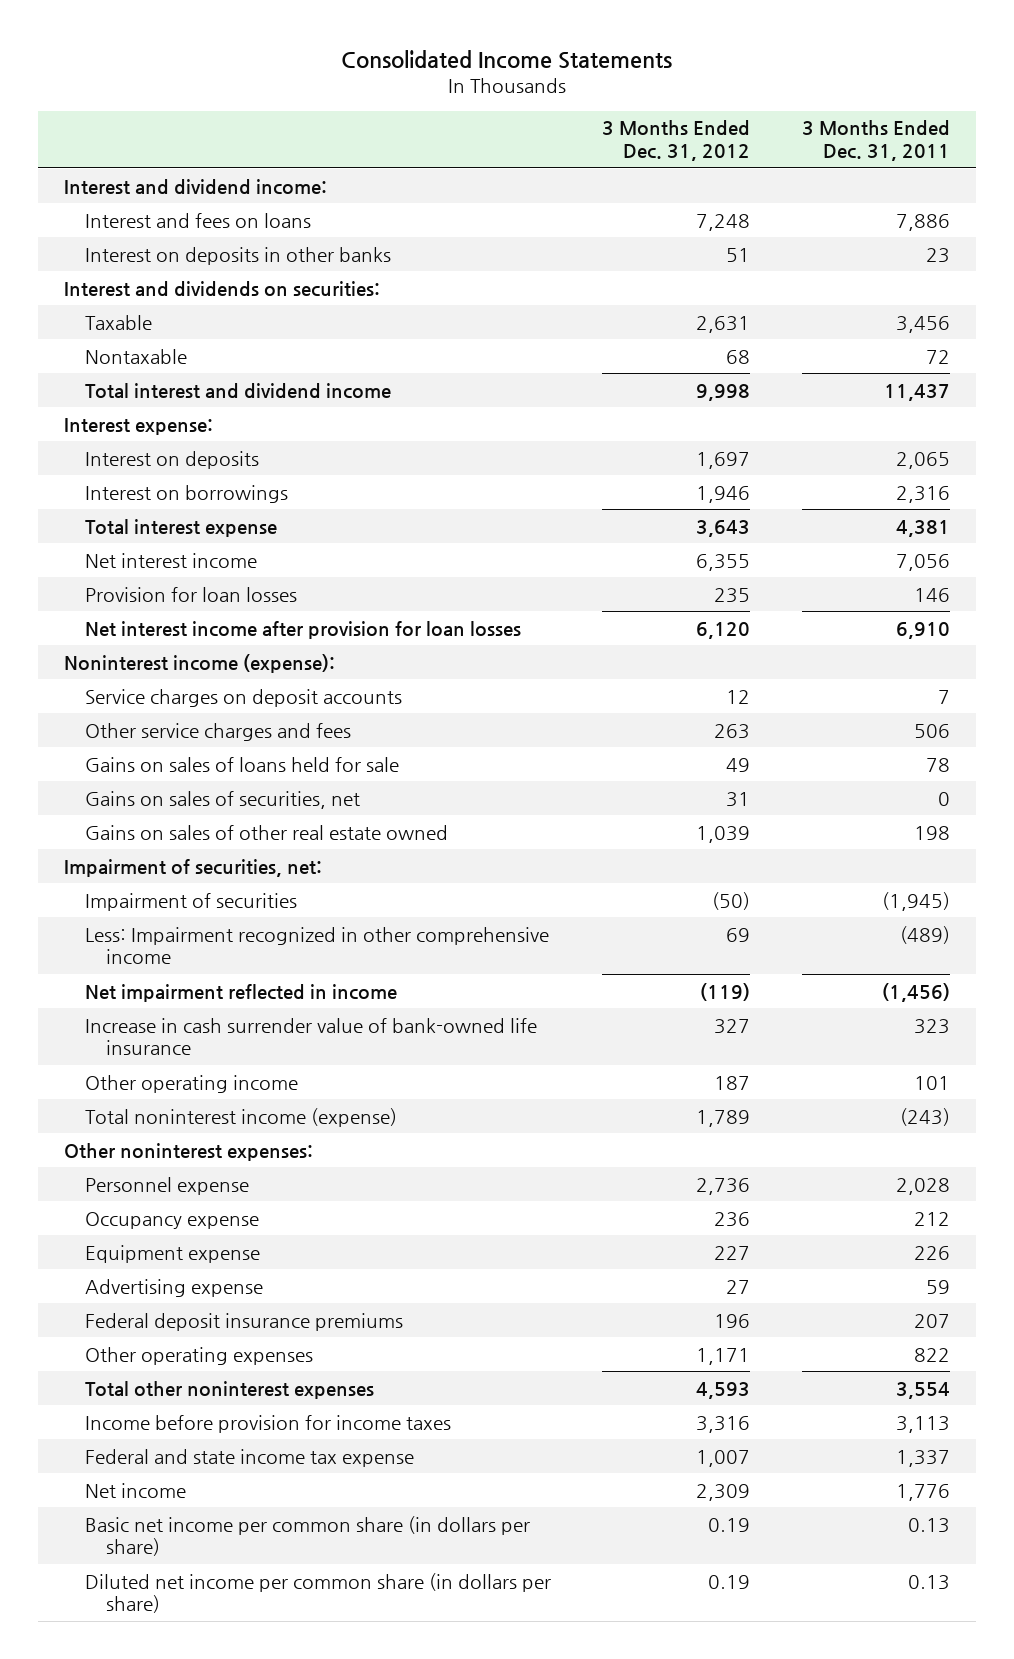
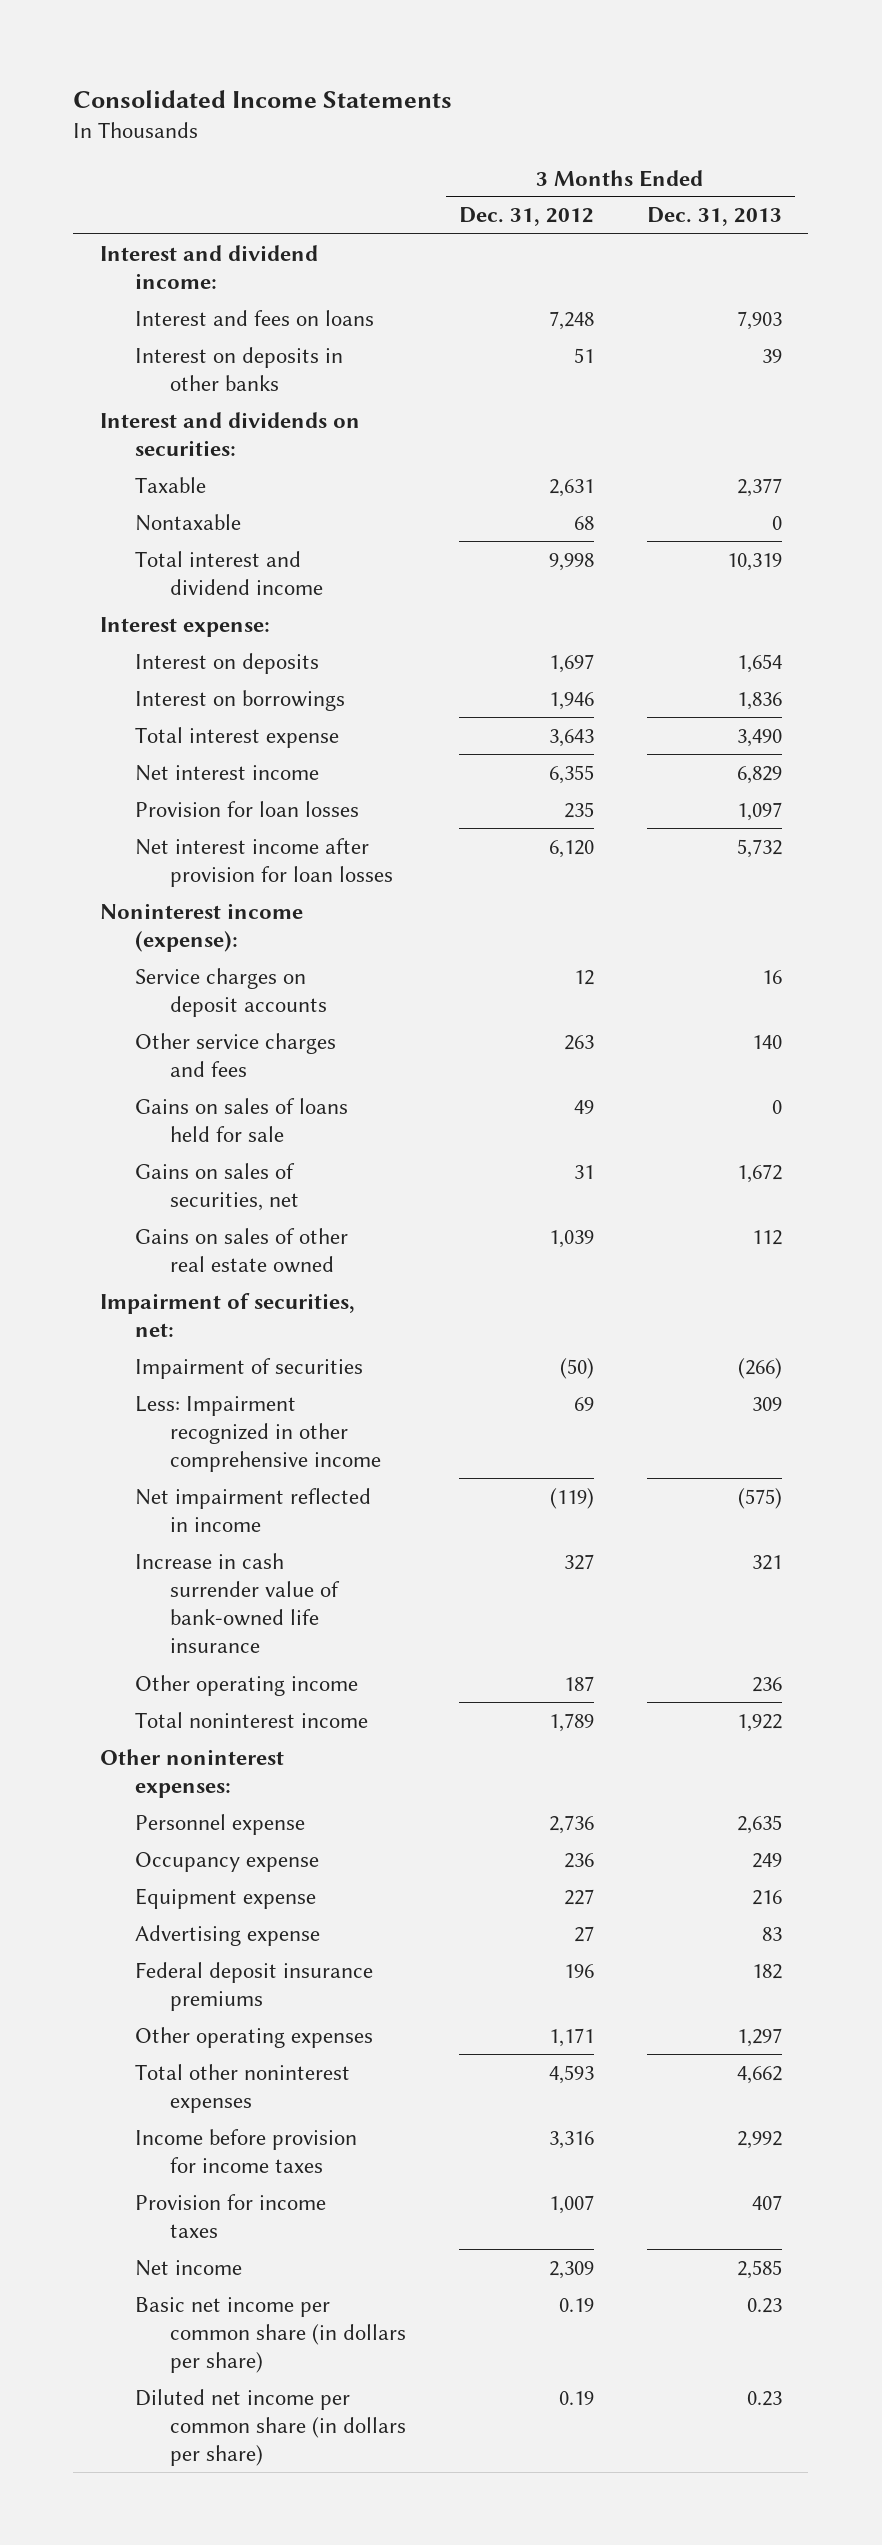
[801,120,950,162] 3 Months Ended Dec. 31, 2011 -> none
none -> [646,207,782,227] Dec. 31, 2013
[85,1107,398,1127] Total noninterest income (expense) -> [134,1711,368,1728] Total noninterest income
[85,1448,415,1467] Federal and state income tax expense -> [134,2193,326,2238] Provision for income taxes

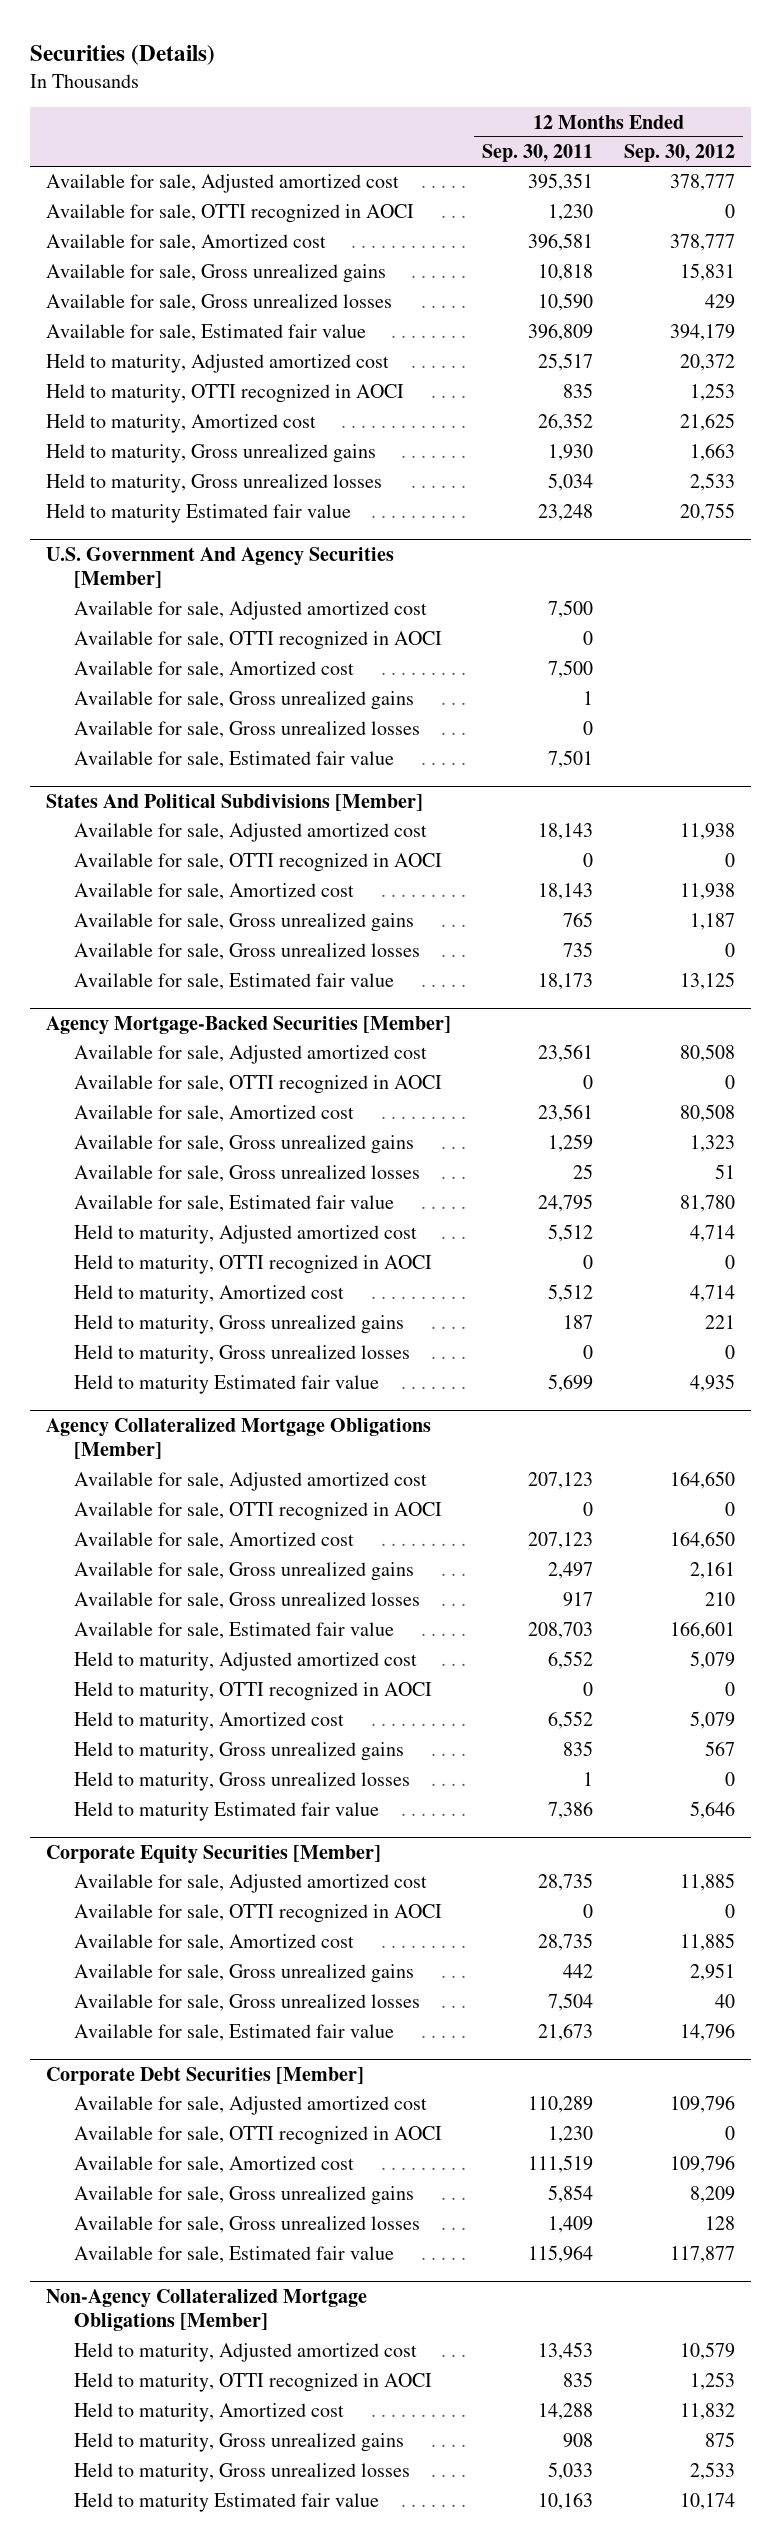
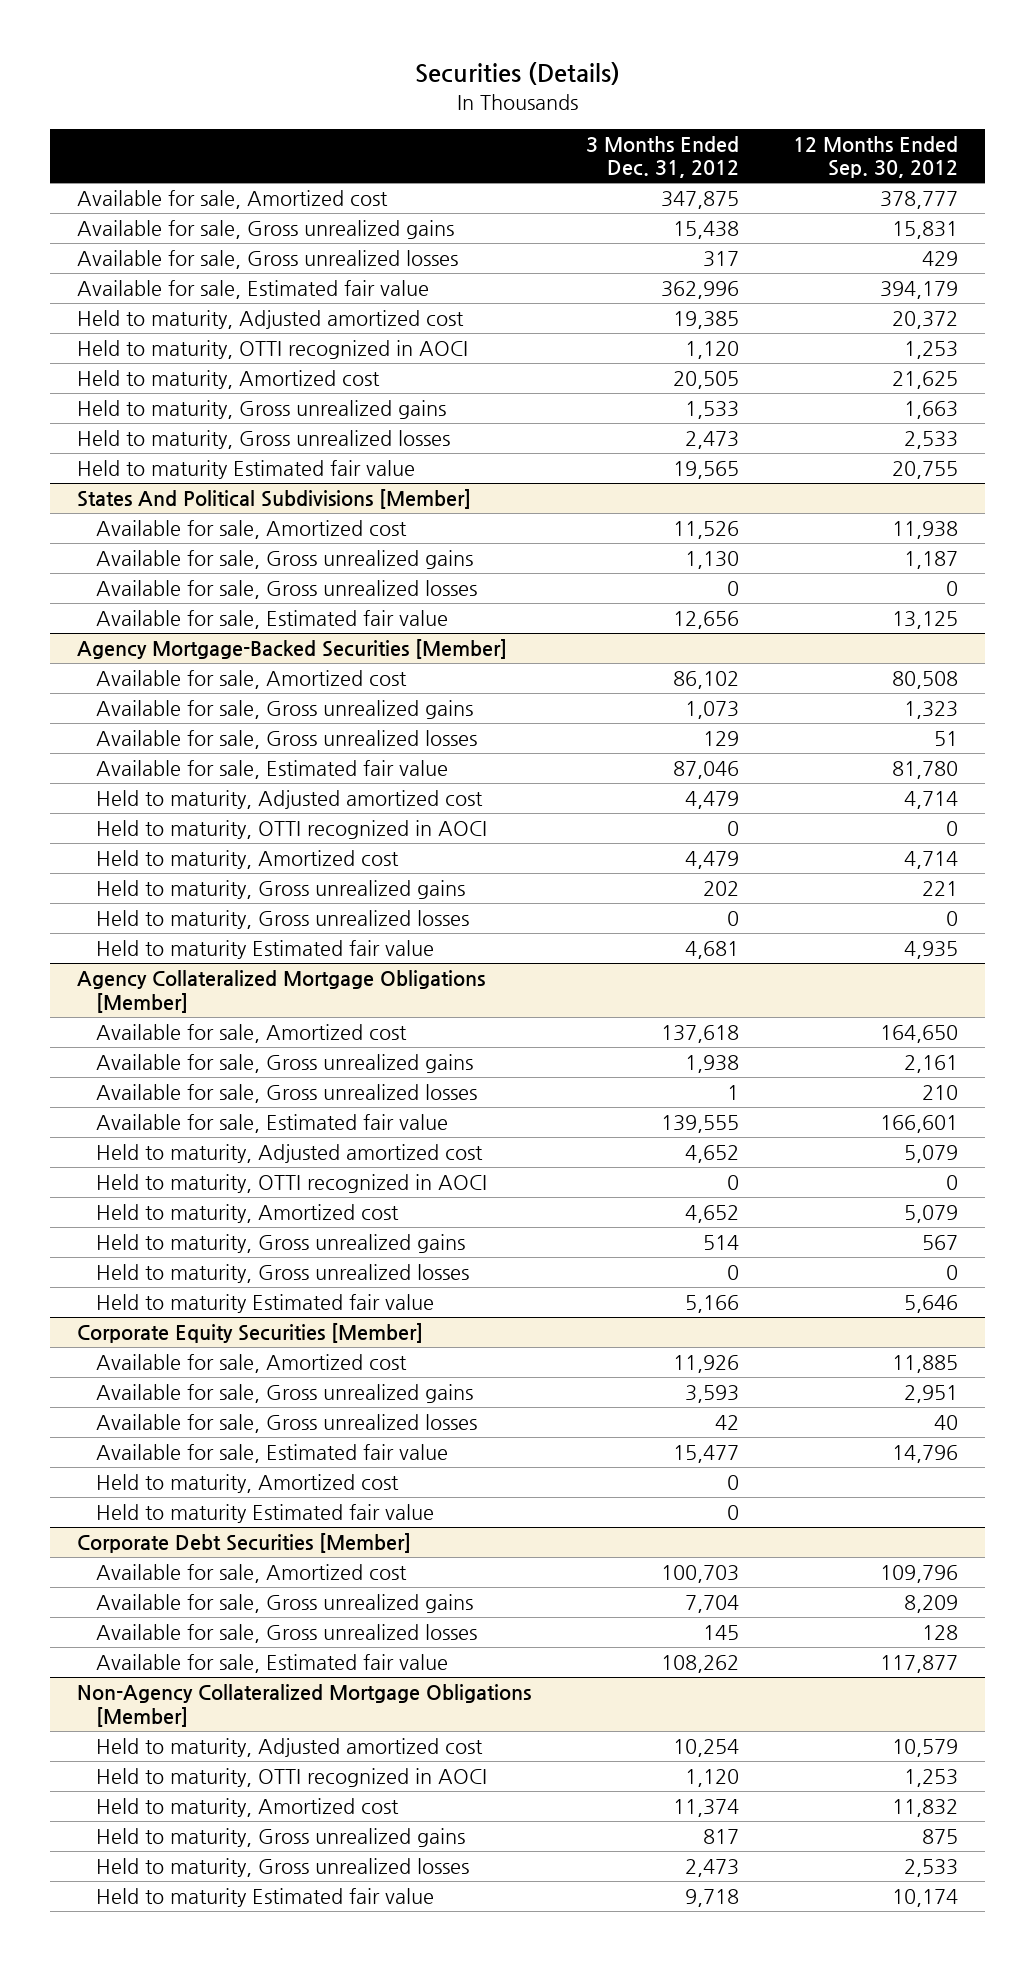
[482,144,594,163] Sep. 30, 2011 -> none
none -> [585,135,739,179] 3 Months Ended Dec. 31, 2012
[45,174,399,194] Available for sale, Adjusted amortized cost -> none
[45,204,414,224] Available for sale, OTTI recognized in AOCI -> none
[45,546,394,589] U.S. Government And Agency Securities [Member] -> none
[74,601,428,621] Available for sale, Adjusted amortized cost -> none
[74,631,443,651] Available for sale, OTTI recognized in AOCI -> none
[74,661,355,679] Available for sale, Amortized cost -> none
[74,691,415,711] Available for sale, Gross unrealized gains -> none
[74,721,421,739] Available for sale, Gross unrealized losses -> none
[74,751,395,769] Available for sale, Estimated fair value -> none
[74,823,428,843] Available for sale, Adjusted amortized cost -> none
[74,853,443,873] Available for sale, OTTI recognized in AOCI -> none
[74,1045,428,1065] Available for sale, Adjusted amortized cost -> none
[74,1075,443,1095] Available for sale, OTTI recognized in AOCI -> none
[74,1472,428,1492] Available for sale, Adjusted amortized cost -> none
[74,1502,443,1522] Available for sale, OTTI recognized in AOCI -> none
[74,1874,428,1894] Available for sale, Adjusted amortized cost -> none
[74,1904,443,1924] Available for sale, OTTI recognized in AOCI -> none
none -> [96,1474,400,1494] Held to maturity, Amortized cost
none -> [96,1504,435,1524] Held to maturity Estimated fair value
[74,2096,428,2116] Available for sale, Adjusted amortized cost -> none
[74,2126,443,2146] Available for sale, OTTI recognized in AOCI -> none

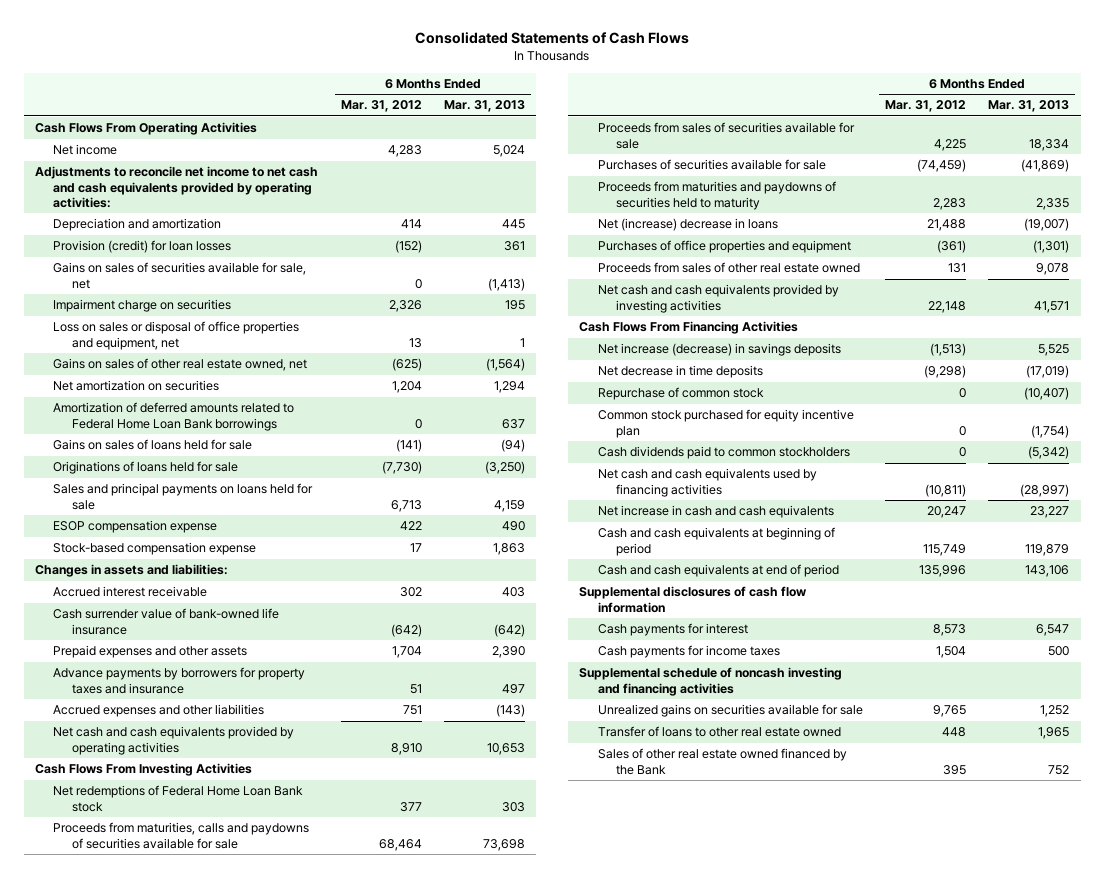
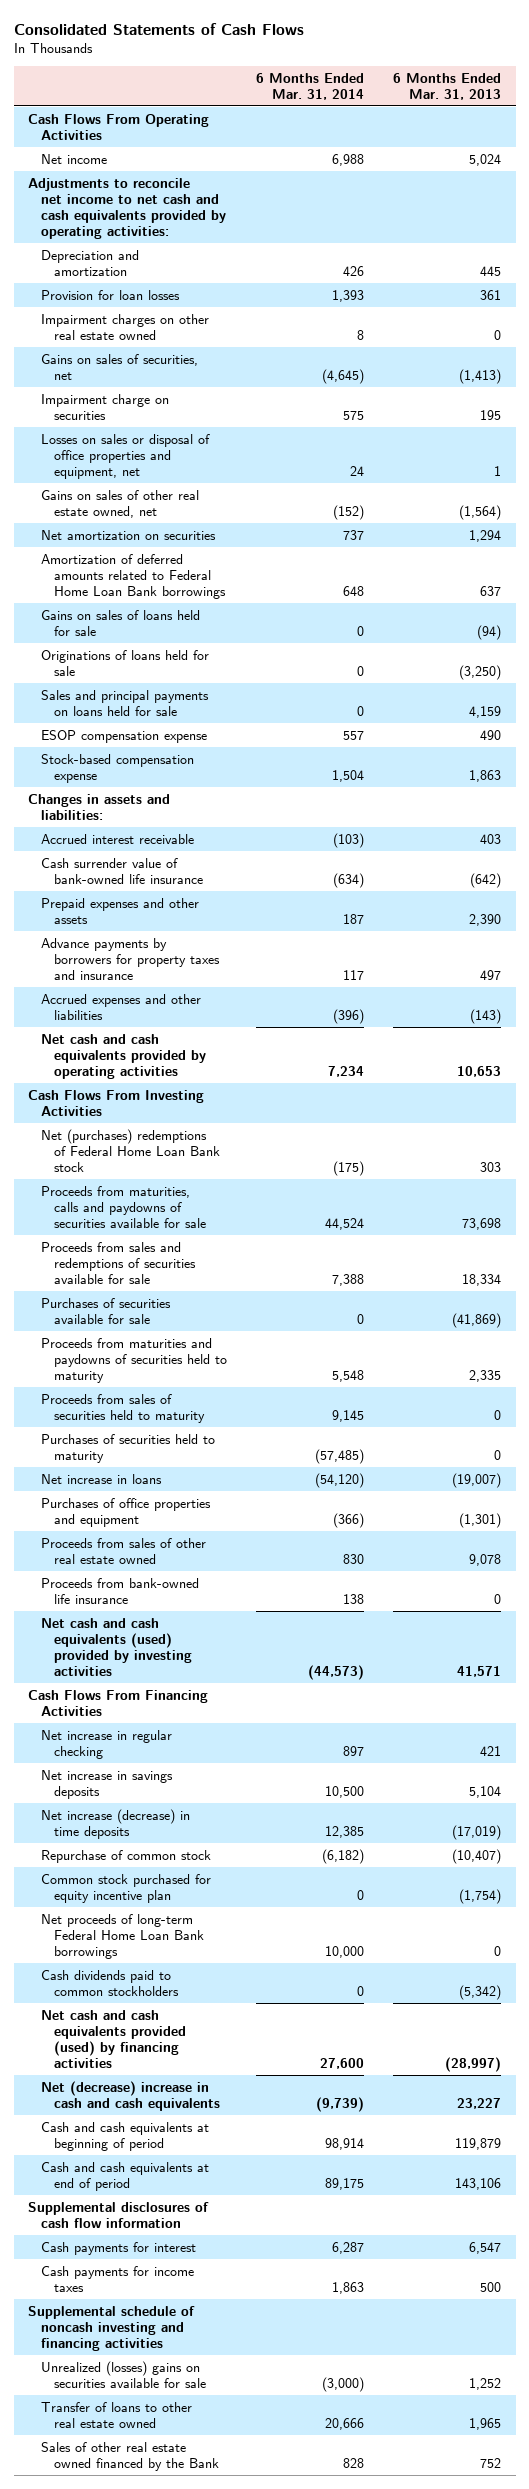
[340,100,422,113] Mar. 31, 2012 -> none
none -> [256,72,365,100] 6 Months Ended Mar. 31, 2014
[53,240,232,254] Provision (credit) for loan losses -> [41,289,181,300] Provision for loan losses
none -> [41,313,210,340] Impairment charges on other real estate owned
[53,262,307,289] Gains on sales of securities available for sale, net -> [41,353,199,380] Gains on sales of securities, net
[53,321,300,350] Loss on sales or disposal of office properties and equipment, net -> [41,433,211,479] Losses on sales or disposal of office properties and equipment, net
[53,785,304,812] Net redemptions of Federal Home Loan Bank stock -> [41,1128,221,1172] Net (purchases) redemptions of Federal Home Loan Bank stock
[597,122,855,149] Proceeds from sales of securities available for sale -> [41,1241,197,1284] Proceeds from sales and redemptions of securities available for sale
none -> [41,1393,206,1423] Proceeds from sales of securities held to maturity
none -> [41,1433,216,1463] Purchases of securities held to maturity
[597,218,778,232] Net (increase) decrease in loans -> [41,1473,163,1484] Net increase in loans
none -> [41,1577,200,1604] Proceeds from bank-owned life insurance
[597,284,839,313] Net cash and cash equivalents provided by investing activities -> [41,1617,193,1676] Net cash and cash equivalents (used) provided by investing activities
none -> [41,1729,173,1759] Net increase in regular checking
[597,343,841,357] Net increase (decrease) in savings deposits -> [41,1769,174,1799] Net increase in savings deposits
[1038,344,1070,357] 5,525 -> [469,1785,502,1798] 5,104
[597,365,763,379] Net decrease in time deposits -> [41,1808,191,1839] Net increase (decrease) in time deposits
none -> [41,1913,205,1959] Net proceeds of long-term Federal Home Loan Bank borrowings
[597,468,817,497] Net cash and cash equivalents used by financing activities -> [41,2009,187,2068] Net cash and cash equivalents provided (used) by financing activities
[597,505,834,519] Net increase in cash and cash equivalents -> [41,2080,221,2111] Net (decrease) increase in cash and cash equivalents
[597,704,863,718] Unrealized gains on securities available for sale -> [41,2360,207,2388] Unrealized (losses) gains on securities available for sale

